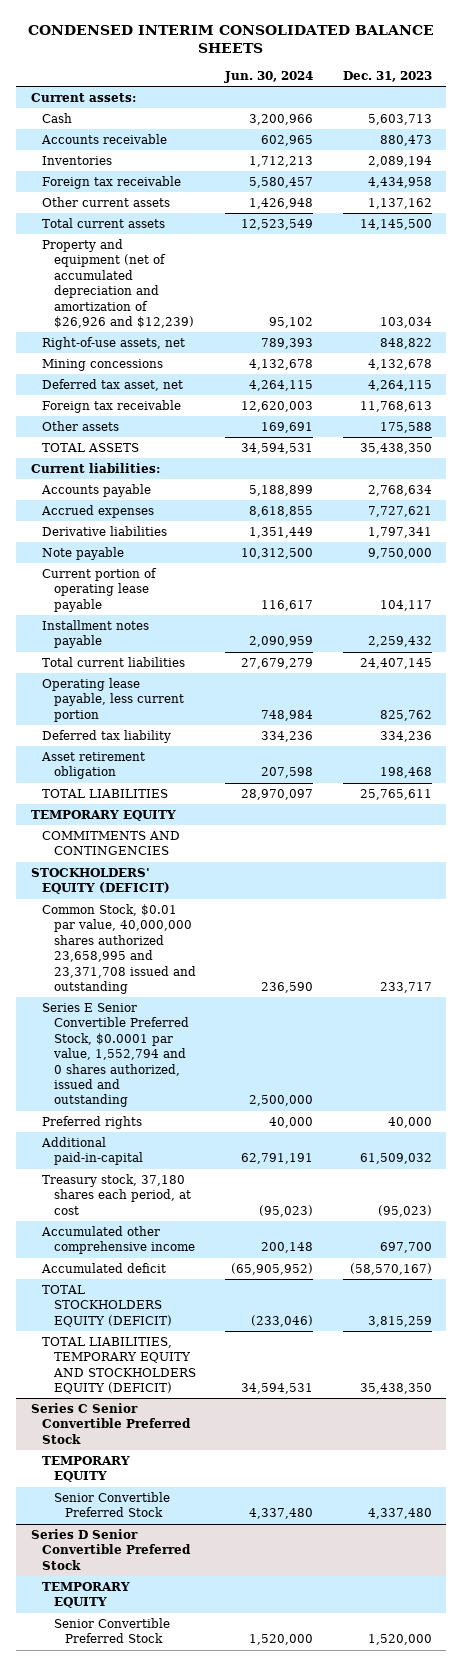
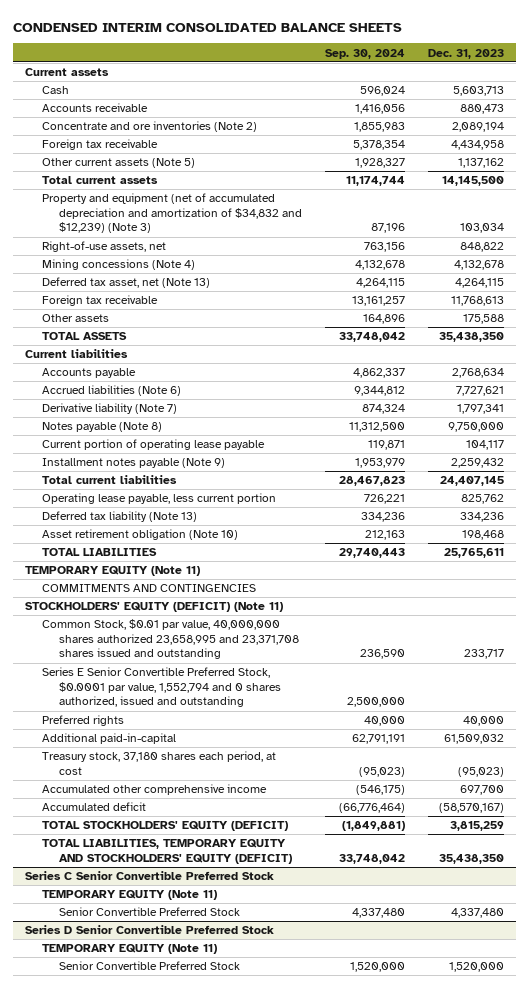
[224,71,314,84] Jun. 30, 2024 -> none
none -> [324,48,405,59] Sep. 30, 2024
[30,92,136,102] Current assets: -> [24,68,109,77] Current assets
[42,155,113,165] Inventories -> [41,121,257,133] Concentrate and ore inventories (Note 2)
[42,196,171,207] Other current assets -> [41,158,195,169] Other current assets (Note 5)
[42,238,194,329] Property and equipment (net of accumulated depreciation and amortization of $26,926 and $12,239) -> [41,193,302,234] Property and equipment (net of accumulated depreciation and amortization of $34,832 and $12,239) (Note 3)
[42,358,164,371] Mining concessions -> [41,259,195,271] Mining concessions (Note 4)
[42,378,184,391] Deferred tax asset, net -> [41,277,210,289] Deferred tax asset, net (Note 13)
[30,462,160,473] Current liabilities: -> [24,349,128,359] Current liabilities
[41,504,155,518] Accrued expenses -> [41,385,181,397] Accrued liabilities (Note 6)
[42,525,168,536] Derivative liabilities -> [41,403,177,415] Derivative liability (Note 7)
[42,546,125,560] Note payable -> [41,422,162,433] Notes payable (Note 8)
[42,619,150,649] Installment notes payable -> [41,458,225,469] Installment notes payable (Note 9)
[42,729,172,743] Deferred tax liability -> [41,511,197,523] Deferred tax liability (Note 13)
[41,751,146,780] Asset retirement obligation -> [41,529,238,541] Asset retirement obligation (Note 10)
[30,809,176,821] TEMPORARY EQUITY -> [24,566,200,577] TEMPORARY EQUITY (Note 11)
[30,867,171,895] STOCKHOLDERS' EQUITY (DEFICIT) -> [24,602,283,613] STOCKHOLDERS' EQUITY (DEFICIT) (Note 11)
[42,903,196,995] Common Stock, $0.01 par value, 40,000,000 shares authorized 23,658,995 and 23,371,708 issued and outstanding -> [41,619,299,660] Common Stock, $0.01 par value, 40,000,000 shares authorized 23,658,995 and 23,371,708 shares issued and outstanding
[42,1284,172,1327] TOTAL STOCKHOLDERS EQUITY (DEFICIT) -> [41,821,288,832] TOTAL STOCKHOLDERS' EQUITY (DEFICIT)
[42,1336,196,1395] TOTAL LIABILITIES, TEMPORARY EQUITY AND STOCKHOLDERS EQUITY (DEFICIT) -> [41,839,292,864] TOTAL LIABILITIES, TEMPORARY EQUITY AND STOCKHOLDERS' EQUITY (DEFICIT)
[42,1455,131,1483] TEMPORARY EQUITY -> [41,890,217,901] TEMPORARY EQUITY (Note 11)
[42,1581,131,1609] TEMPORARY EQUITY -> [41,944,217,955] TEMPORARY EQUITY (Note 11)

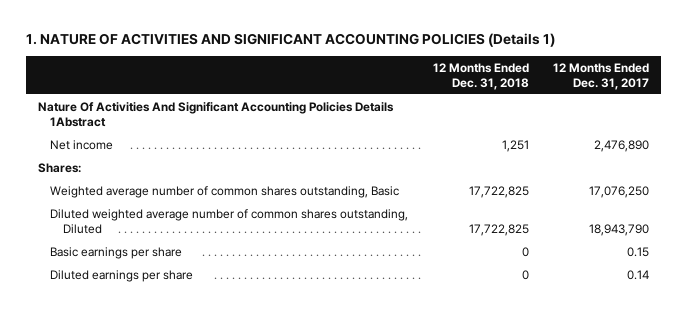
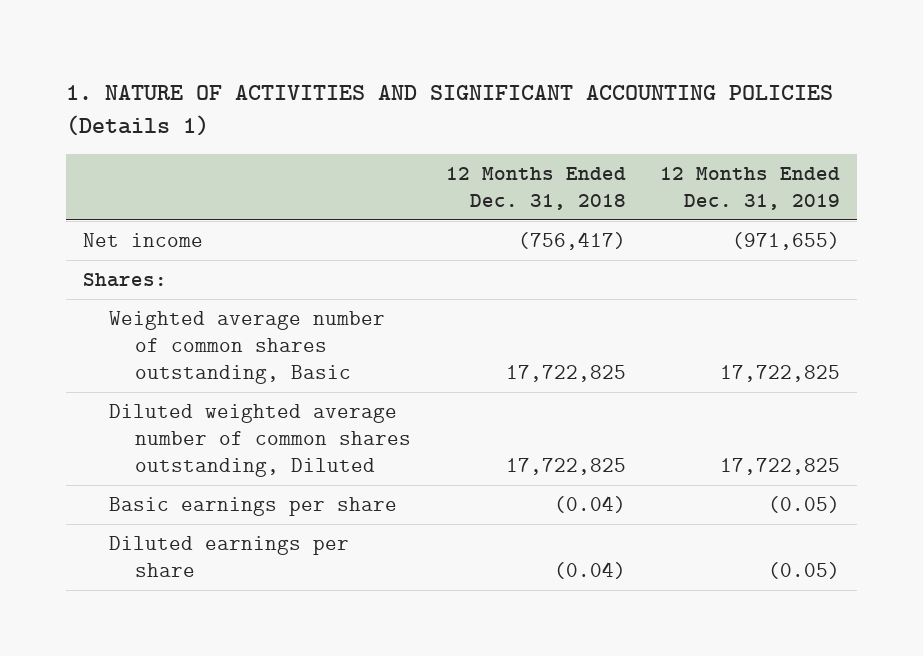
[553,63,650,90] 12 Months Ended Dec. 31, 2017 -> none
none -> [659,167,840,210] 12 Months Ended Dec. 31, 2019
[37,101,394,127] Nature Of Activities And Significant Accounting Policies Details 1Abstract -> none
[501,139,529,152] 1,251 -> [517,232,626,251] (756,417)
[521,246,529,257] 0 -> [553,496,626,514] (0.04)
[521,269,529,280] 0 -> [553,561,626,579] (0.04)

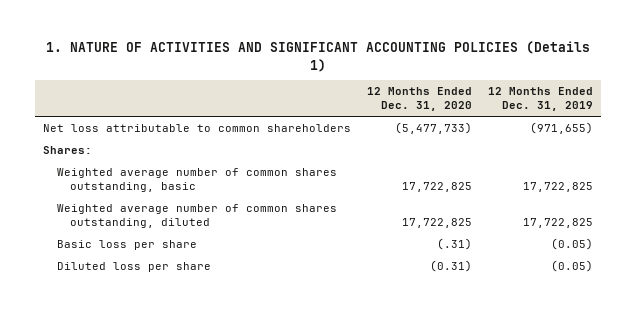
[445,167,626,210] 12 Months Ended Dec. 31, 2018 -> none
none -> [367,87,473,112] 12 Months Ended Dec. 31, 2020
[83,233,204,248] Net income -> [43,123,352,132] Net loss attributable to common shareholders
[109,311,386,384] Weighted average number of common shares outstanding, Basic -> [56,167,337,192] Weighted average number of common shares outstanding, basic
[109,404,412,477] Diluted weighted average number of common shares outstanding, Diluted -> [56,203,337,228] Weighted average number of common shares outstanding, diluted
[109,497,398,517] Basic earnings per share -> [56,239,197,250] Basic loss per share
[109,536,350,577] Diluted earnings per share -> [56,261,211,272] Diluted loss per share

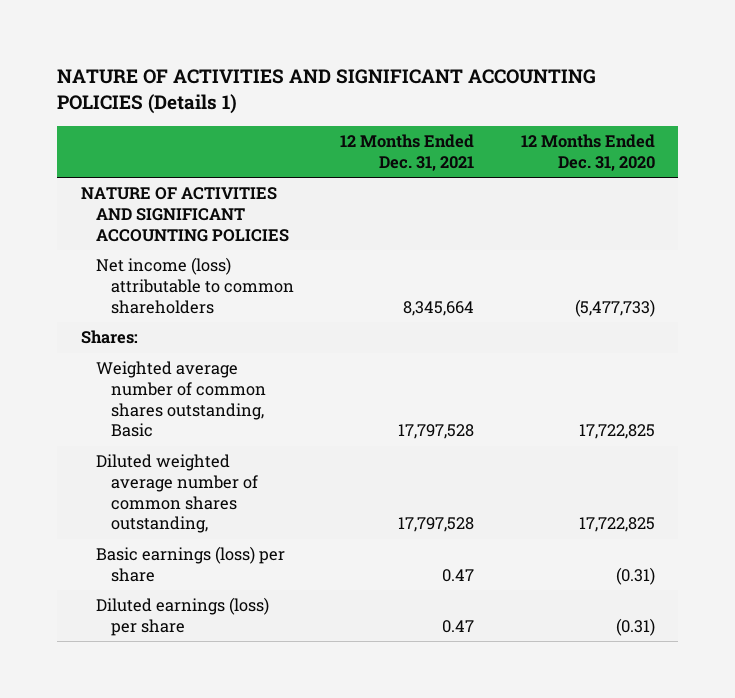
[46,41,591,72] 1. NATURE OF ACTIVITIES AND SIGNIFICANT ACCOUNTING POLICIES (Details 1) -> [57,69,597,115] NATURE OF ACTIVITIES AND SIGNIFICANT ACCOUNTING POLICIES (Details 1)
[488,87,594,112] 12 Months Ended Dec. 31, 2019 -> none
none -> [340,134,475,171] 12 Months Ended Dec. 31, 2021
none -> [80,187,289,242] NATURE OF ACTIVITIES AND SIGNIFICANT ACCOUNTING POLICIES
[43,123,352,132] Net loss attributable to common shareholders -> [95,257,294,314] Net income (loss) attributable to common shareholders
[56,167,337,192] Weighted average number of common shares outstanding, basic -> [95,361,266,438] Weighted average number of common shares outstanding, Basic
[56,203,337,228] Weighted average number of common shares outstanding, diluted -> [95,454,258,534] Diluted weighted average number of common shares outstanding,
[56,239,197,250] Basic loss per share -> [95,546,285,582] Basic earnings (loss) per share
[437,237,473,250] (.31) -> [615,566,655,585] (0.31)
[56,261,211,272] Diluted loss per share -> [95,597,269,636] Diluted earnings (loss) per share

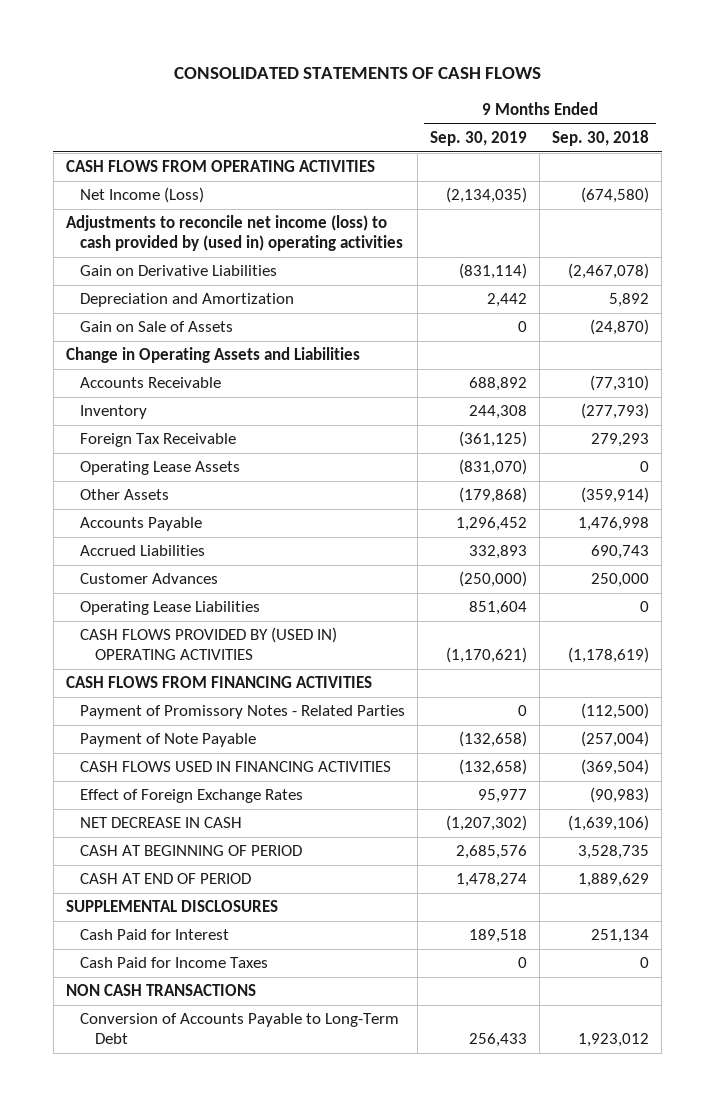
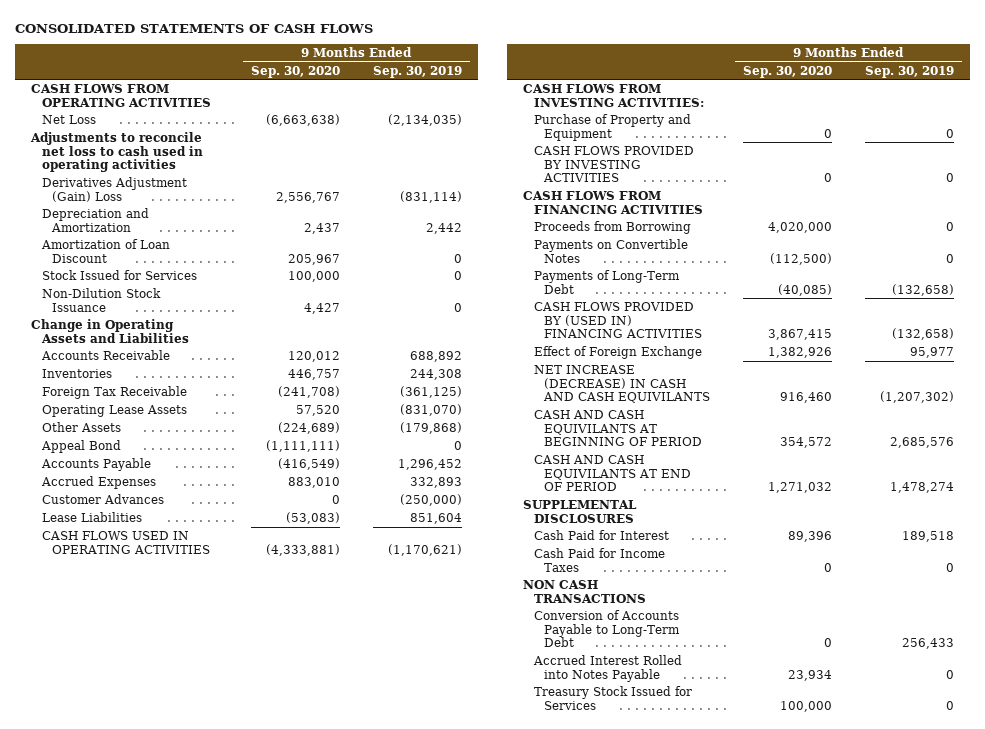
[552,129,650,146] Sep. 30, 2018 -> none
none -> [250,65,340,78] Sep. 30, 2020
[80,187,205,204] Net Income (Loss) -> [41,114,96,124] Net Loss
[65,215,404,252] Adjustments to reconcile net income (loss) to cash provided by (used in) operating activities -> [30,131,203,173] Adjustments to reconcile net loss to cash used in operating activities
[80,265,278,277] Gain on Derivative Liabilities -> [41,176,187,202] Derivatives Adjustment (Gain) Loss
[80,321,234,333] Gain on Sale of Assets -> none
none -> [40,238,170,263] Amortization of Loan Discount
none -> [41,269,197,280] Stock Issued for Services
none -> [41,287,161,312] Non-Dilution Stock Issuance
[80,405,148,420] Inventory -> [41,368,112,378] Inventories
none -> [40,439,121,453] Appeal Bond
[80,545,206,557] Accrued Liabilities -> [40,475,156,489] Accrued Expenses
[80,601,261,616] Operating Lease Liabilities -> [41,511,142,522] Lease Liabilities
[80,627,338,661] CASH FLOWS PROVIDED BY (USED IN) OPERATING ACTIVITIES -> [41,530,211,554] CASH FLOWS USED IN OPERATING ACTIVITIES
none -> [523,83,704,107] CASH FLOWS FROM INVESTING ACTIVITIES:
none -> [533,113,691,141] Purchase of Property and Equipment
none -> [533,145,694,183] CASH FLOWS PROVIDED BY INVESTING ACTIVITIES
[80,705,406,720] Payment of Promissory Notes - Related Parties -> none
none -> [533,220,691,234] Proceeds from Borrowing
none -> [533,238,688,263] Payments on Convertible Notes
[80,733,257,748] Payment of Note Payable -> [533,269,680,294] Payments of Long-Term Debt
[80,761,392,773] CASH FLOWS USED IN FINANCING ACTIVITIES -> [533,301,703,339] CASH FLOWS PROVIDED BY (USED IN) FINANCING ACTIVITIES
[80,789,304,804] Effect of Foreign Exchange Rates -> [533,345,702,359] Effect of Foreign Exchange
[80,817,243,829] NET DECREASE IN CASH -> [533,364,711,404] NET INCREASE (DECREASE) IN CASH AND CASH EQUIVILANTS
[80,845,303,857] CASH AT BEGINNING OF PERIOD -> [533,409,703,447] CASH AND CASH EQUIVILANTS AT BEGINNING OF PERIOD
[80,873,252,885] CASH AT END OF PERIOD -> [533,454,692,492] CASH AND CASH EQUIVILANTS AT END OF PERIOD
none -> [532,654,682,682] Accrued Interest Rolled into Notes Payable
none -> [533,685,692,710] Treasury Stock Issued for Services

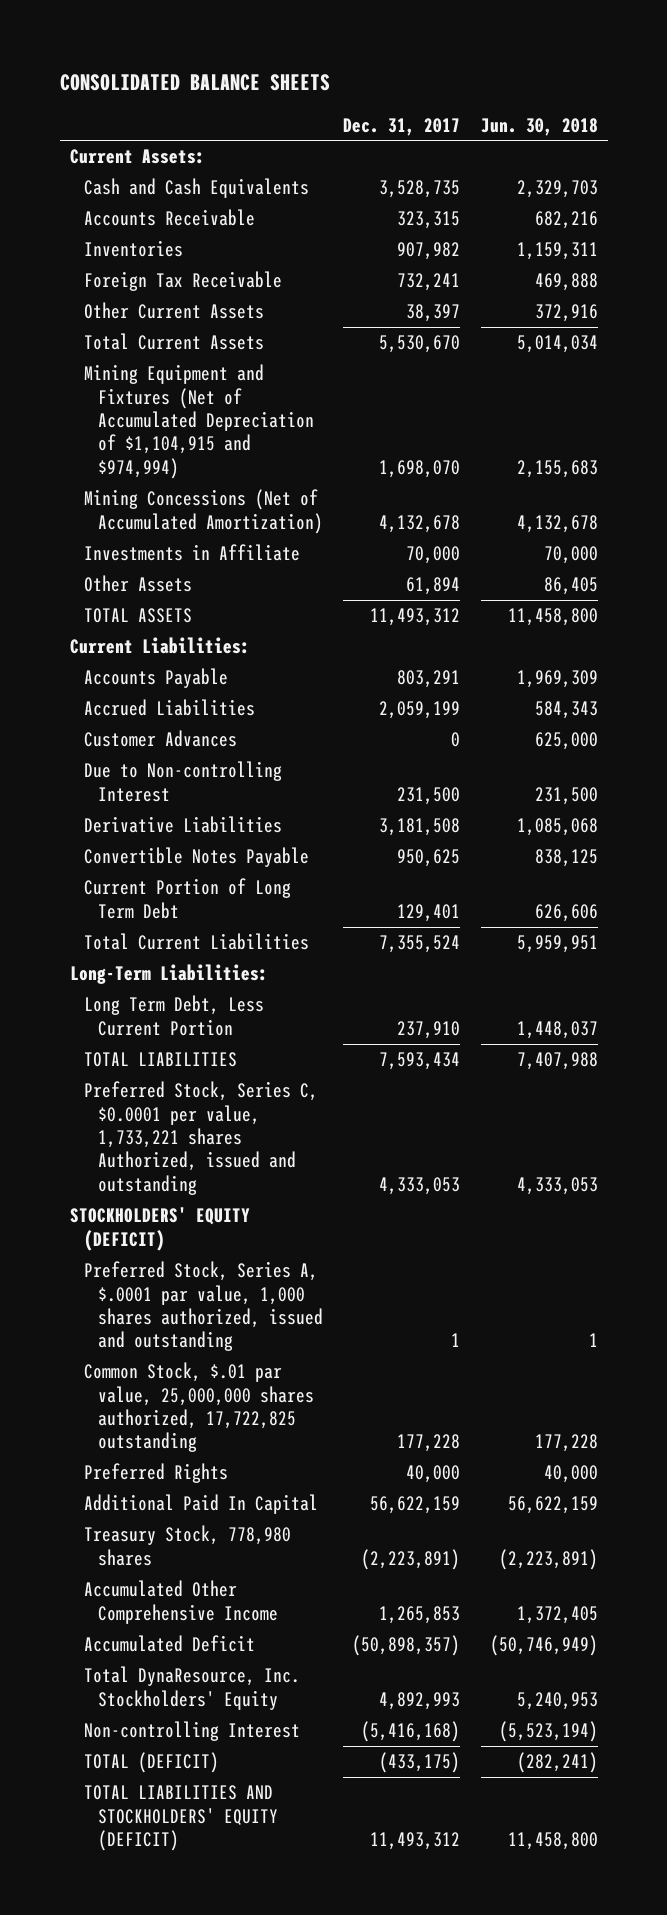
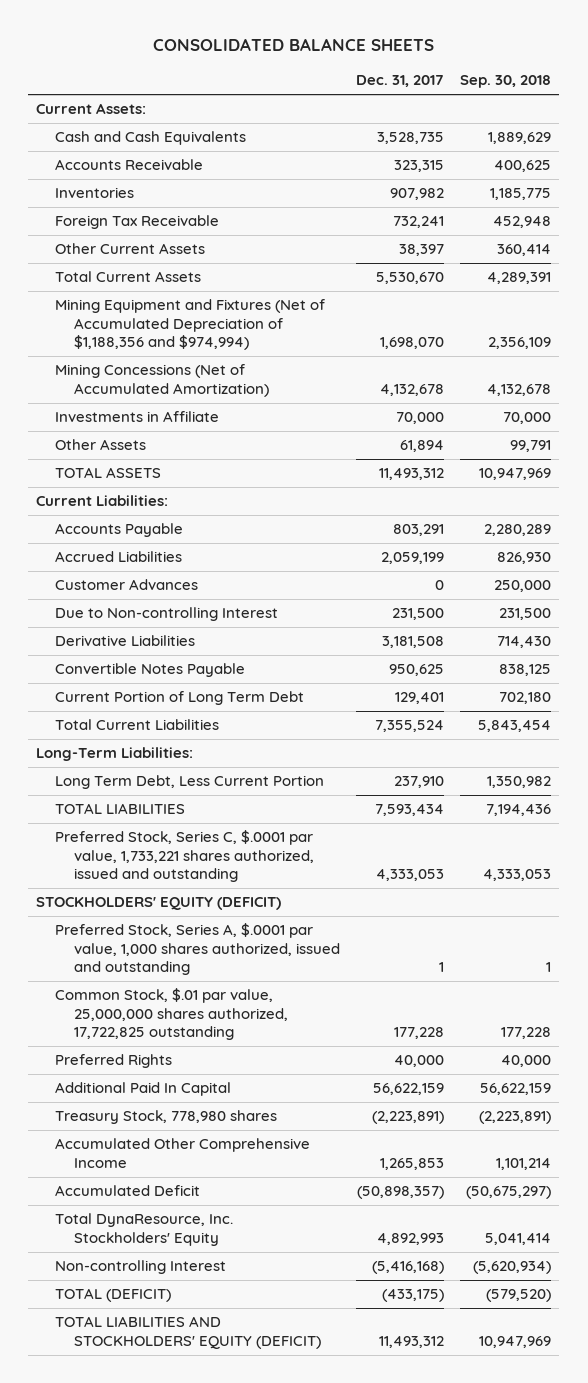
[480,117,598,136] Jun. 30, 2018 -> none
none -> [460,75,552,89] Sep. 30, 2018
[83,364,314,479] Mining Equipment and Fixtures (Net of Accumulated Depreciation of $1,104,915 and $974,994) -> [55,299,326,351] Mining Equipment and Fixtures (Net of Accumulated Depreciation of $1,188,356 and $974,994)
[83,1081,318,1195] Preferred Stock, Series C, $0.0001 per value, 1,733,221 shares Authorized, issued and outstanding -> [55,830,315,883] Preferred Stock, Series C, $.0001 par value, 1,733,221 shares authorized, issued and outstanding

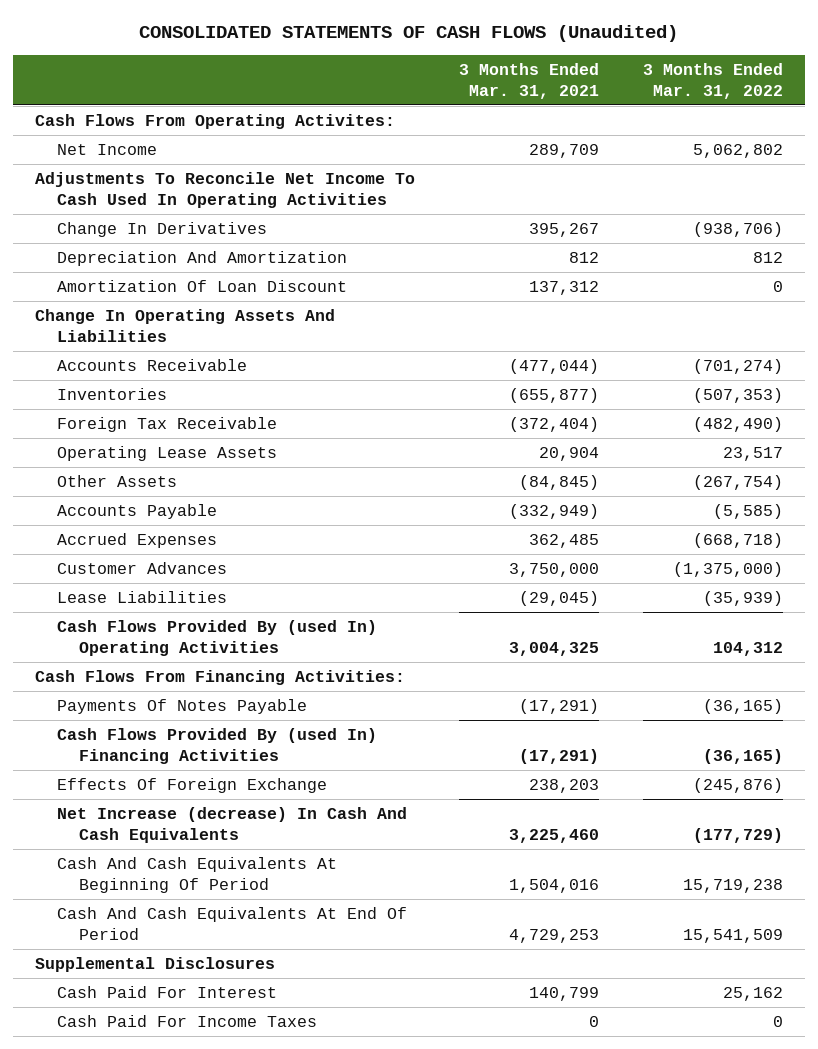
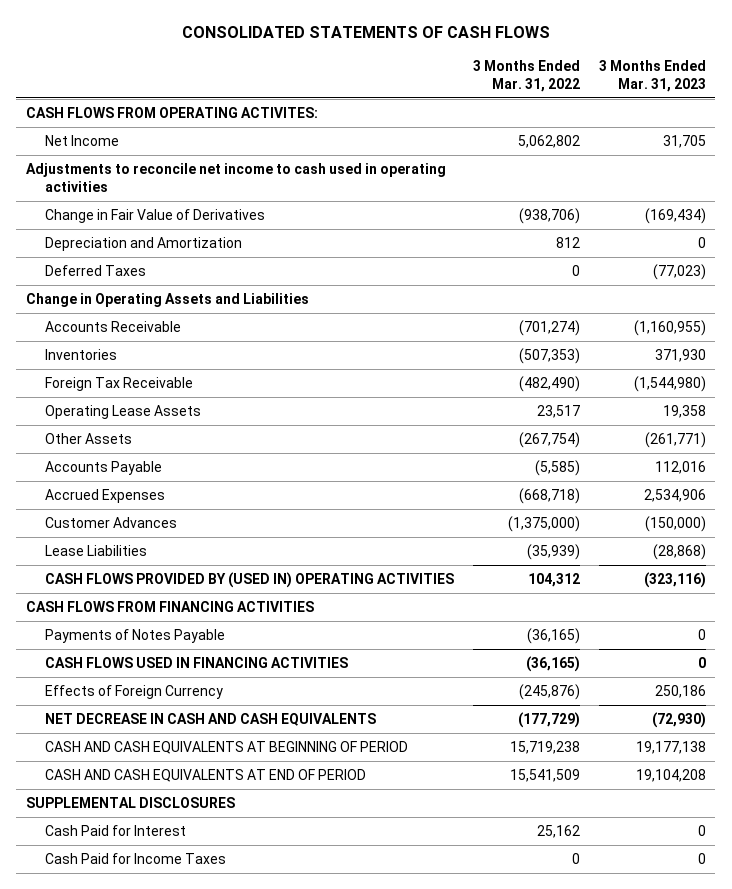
[139,25,679,43] CONSOLIDATED STATEMENTS OF CASH FLOWS (Unaudited) -> [181,25,550,38] CONSOLIDATED STATEMENTS OF CASH FLOWS
[459,62,600,99] 3 Months Ended Mar. 31, 2021 -> none
none -> [598,59,706,92] 3 Months Ended Mar. 31, 2023
[35,114,396,130] Cash Flows From Operating Activites: -> [25,107,318,119] CASH FLOWS FROM OPERATING ACTIVITES:
[56,280,347,293] Amortization Of Loan Discount -> none
[35,172,416,208] Adjustments To Reconcile Net Income To Cash Used In Operating Activities -> [25,163,446,192] Adjustments to reconcile net income to cash used in operating activities
[56,222,267,238] Change In Derivatives -> [44,209,265,224] Change in Fair Value of Derivatives
[56,251,347,267] Depreciation And Amortization -> [44,237,242,252] Depreciation and Amortization
none -> [44,265,146,277] Deferred Taxes
[35,309,336,342] Change In Operating Assets And Liabilities -> [25,293,309,308] Change in Operating Assets and Liabilities
[56,620,377,656] Cash Flows Provided By (used In) Operating Activities -> [44,572,454,589] CASH FLOWS PROVIDED BY (USED IN) OPERATING ACTIVITIES
[35,670,406,686] Cash Flows From Financing Activities: -> [25,601,314,613] CASH FLOWS FROM FINANCING ACTIVITIES
[56,699,307,715] Payments Of Notes Payable -> [44,629,225,644] Payments of Notes Payable
[56,728,377,764] Cash Flows Provided By (used In) Financing Activities -> [44,657,348,669] CASH FLOWS USED IN FINANCING ACTIVITIES
[56,778,327,794] Effects Of Foreign Exchange -> [44,685,223,700] Effects of Foreign Currency
[56,807,407,843] Net Increase (decrease) In Cash And Cash Equivalents -> [44,713,376,727] NET DECREASE IN CASH AND CASH EQUIVALENTS
[56,857,337,893] Cash And Cash Equivalents At Beginning Of Period -> [44,741,408,755] CASH AND CASH EQUIVALENTS AT BEGINNING OF PERIOD
[56,907,407,940] Cash And Cash Equivalents At End Of Period -> [44,769,366,783] CASH AND CASH EQUIVALENTS AT END OF PERIOD
[35,957,276,973] Supplemental Disclosures -> [25,797,235,809] SUPPLEMENTAL DISCLOSURES
[56,986,277,999] Cash Paid For Interest -> [44,825,186,837] Cash Paid for Interest
[56,1015,317,1028] Cash Paid For Income Taxes -> [44,853,226,865] Cash Paid for Income Taxes

